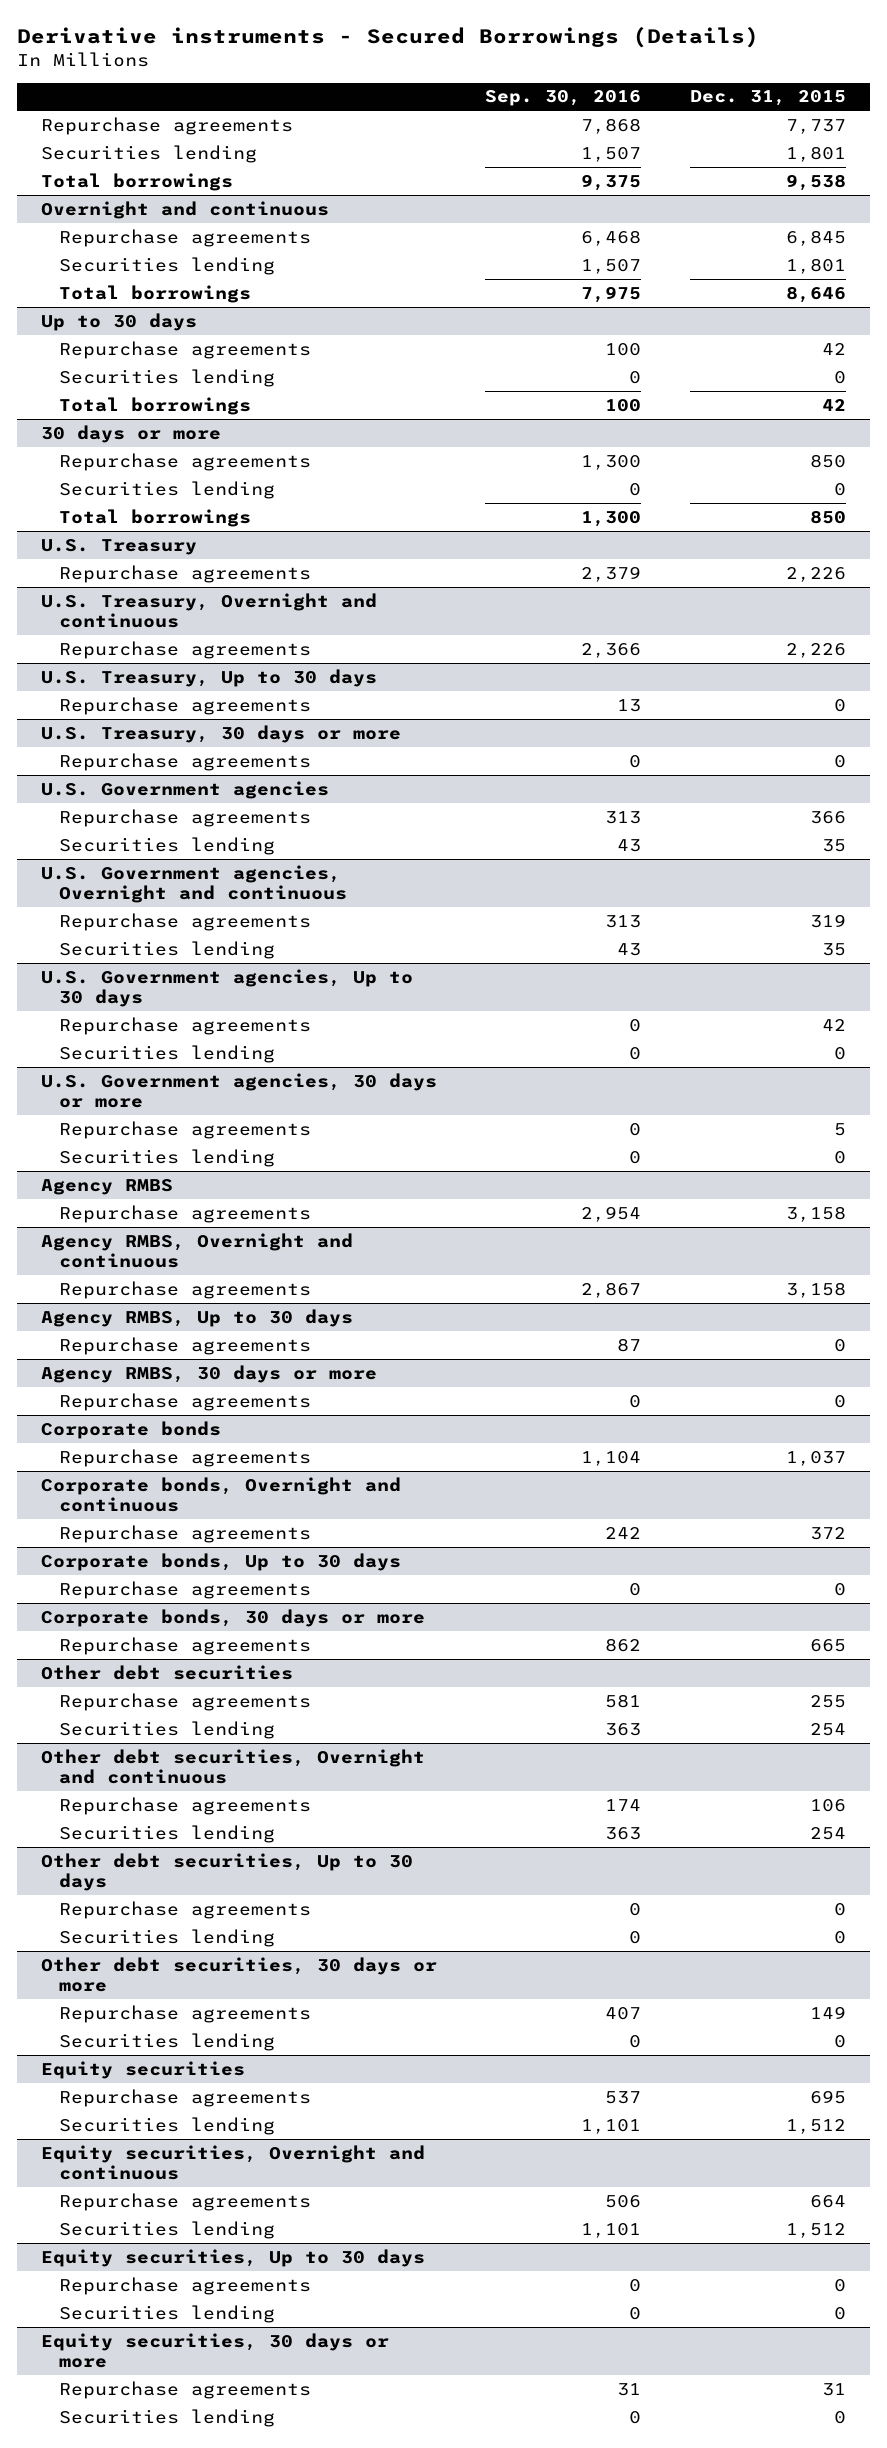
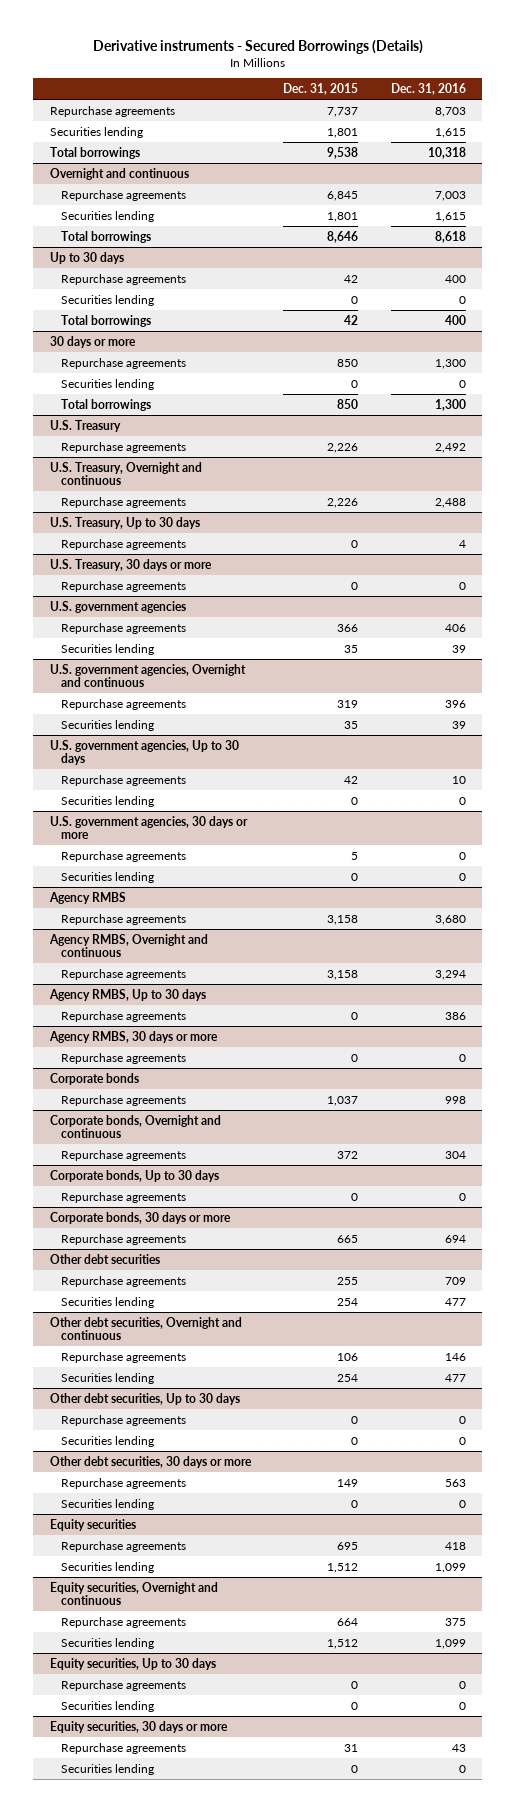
[485,90,642,107] Sep. 30, 2016 -> none
none -> [390,82,466,95] Dec. 31, 2016
[41,780,330,799] U.S. Government agencies -> [49,600,186,613] U.S. government agencies
[41,864,347,904] U.S. Government agencies, Overnight and continuous -> [49,663,246,688] U.S. government agencies, Overnight and continuous
[41,968,414,1008] U.S. Government agencies, Up to 30 days -> [49,739,239,766] U.S. government agencies, Up to 30 days
[41,1072,438,1109] U.S. Government agencies, 30 days or more -> [49,815,248,840] U.S. government agencies, 30 days or more

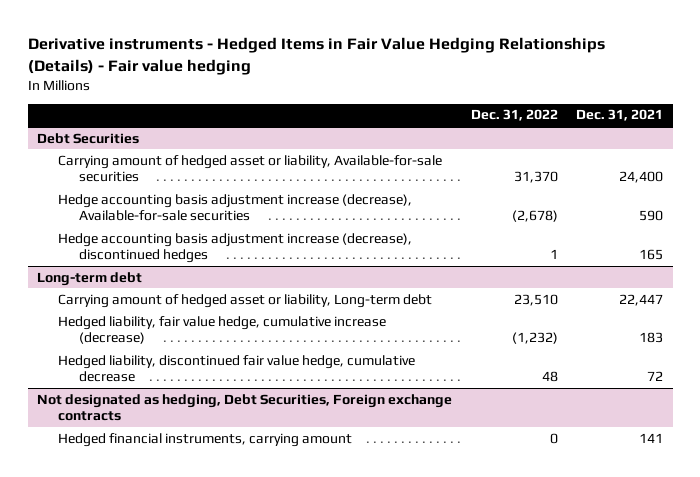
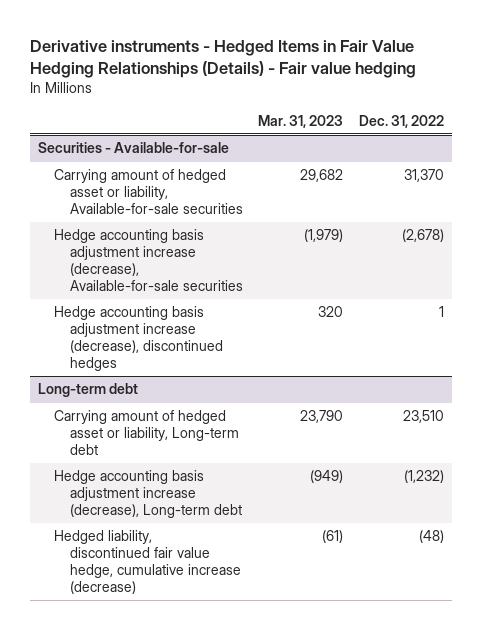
[576,109,664,122] Dec. 31, 2021 -> none
none -> [258,114,344,128] Mar. 31, 2023
[36,132,139,144] Debt Securities -> none
none -> [37,142,229,154] Securities - Available-for-sale
[36,393,452,422] Not designated as hedging, Debt Securities, Foreign exchange contracts -> none
[57,432,352,447] Hedged financial instruments, carrying amount -> none
[57,315,386,345] Hedged liability, fair value hedge, cumulative increase (decrease) -> [53,470,243,519] Hedge accounting basis adjustment increase (decrease), Long-term debt
[57,354,415,383] Hedged liability, discontinued fair value hedge, cumulative decrease -> [53,530,242,594] Hedged liability, discontinued fair value hedge, cumulative increase (decrease)
[541,371,558,383] 48 -> [418,530,444,544] (48)

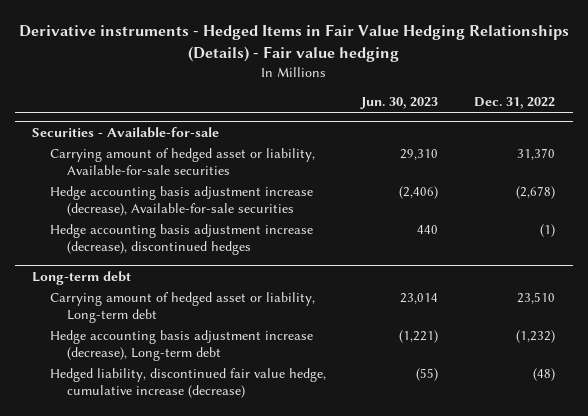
[258,114,344,128] Mar. 31, 2023 -> none
none -> [360,97,439,110] Jun. 30, 2023
[438,306,444,318] 1 -> [540,224,556,238] (1)

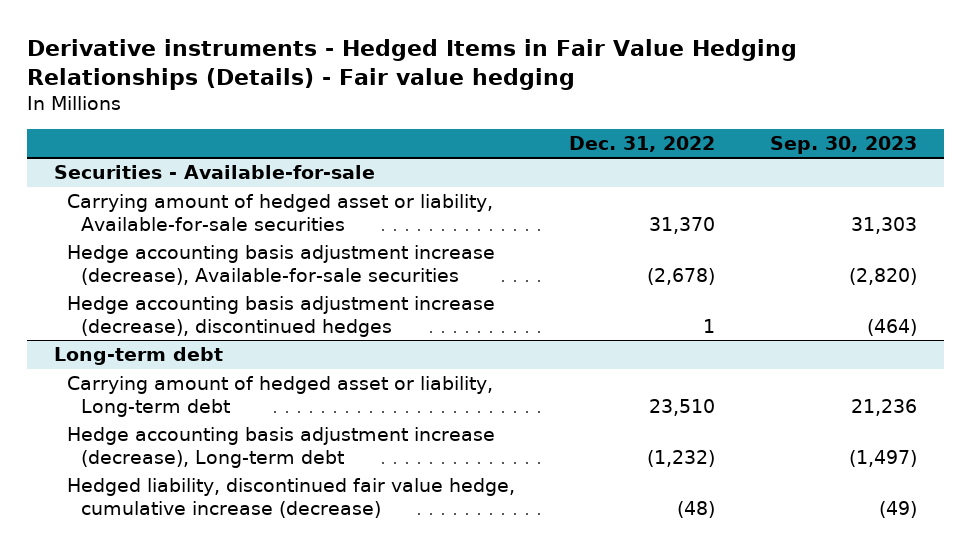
[360,97,439,110] Jun. 30, 2023 -> none
none -> [769,135,917,154] Sep. 30, 2023
[540,224,556,238] (1) -> [703,318,716,333] 1

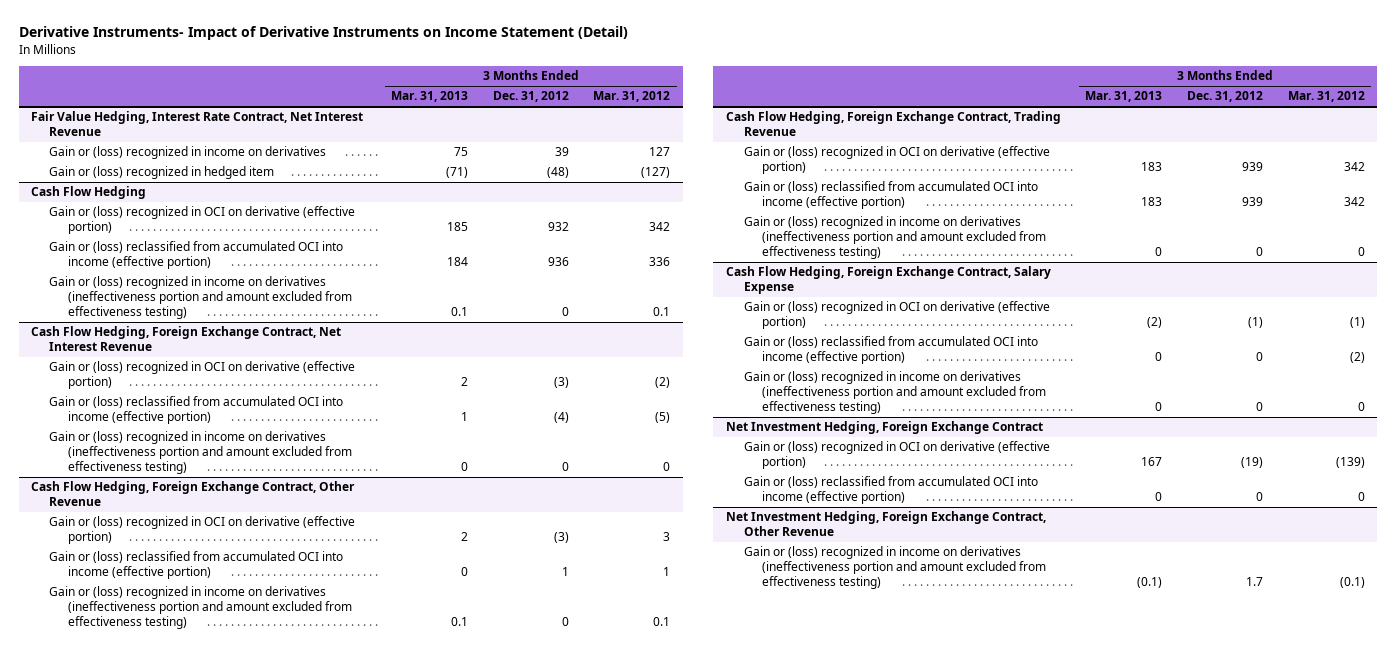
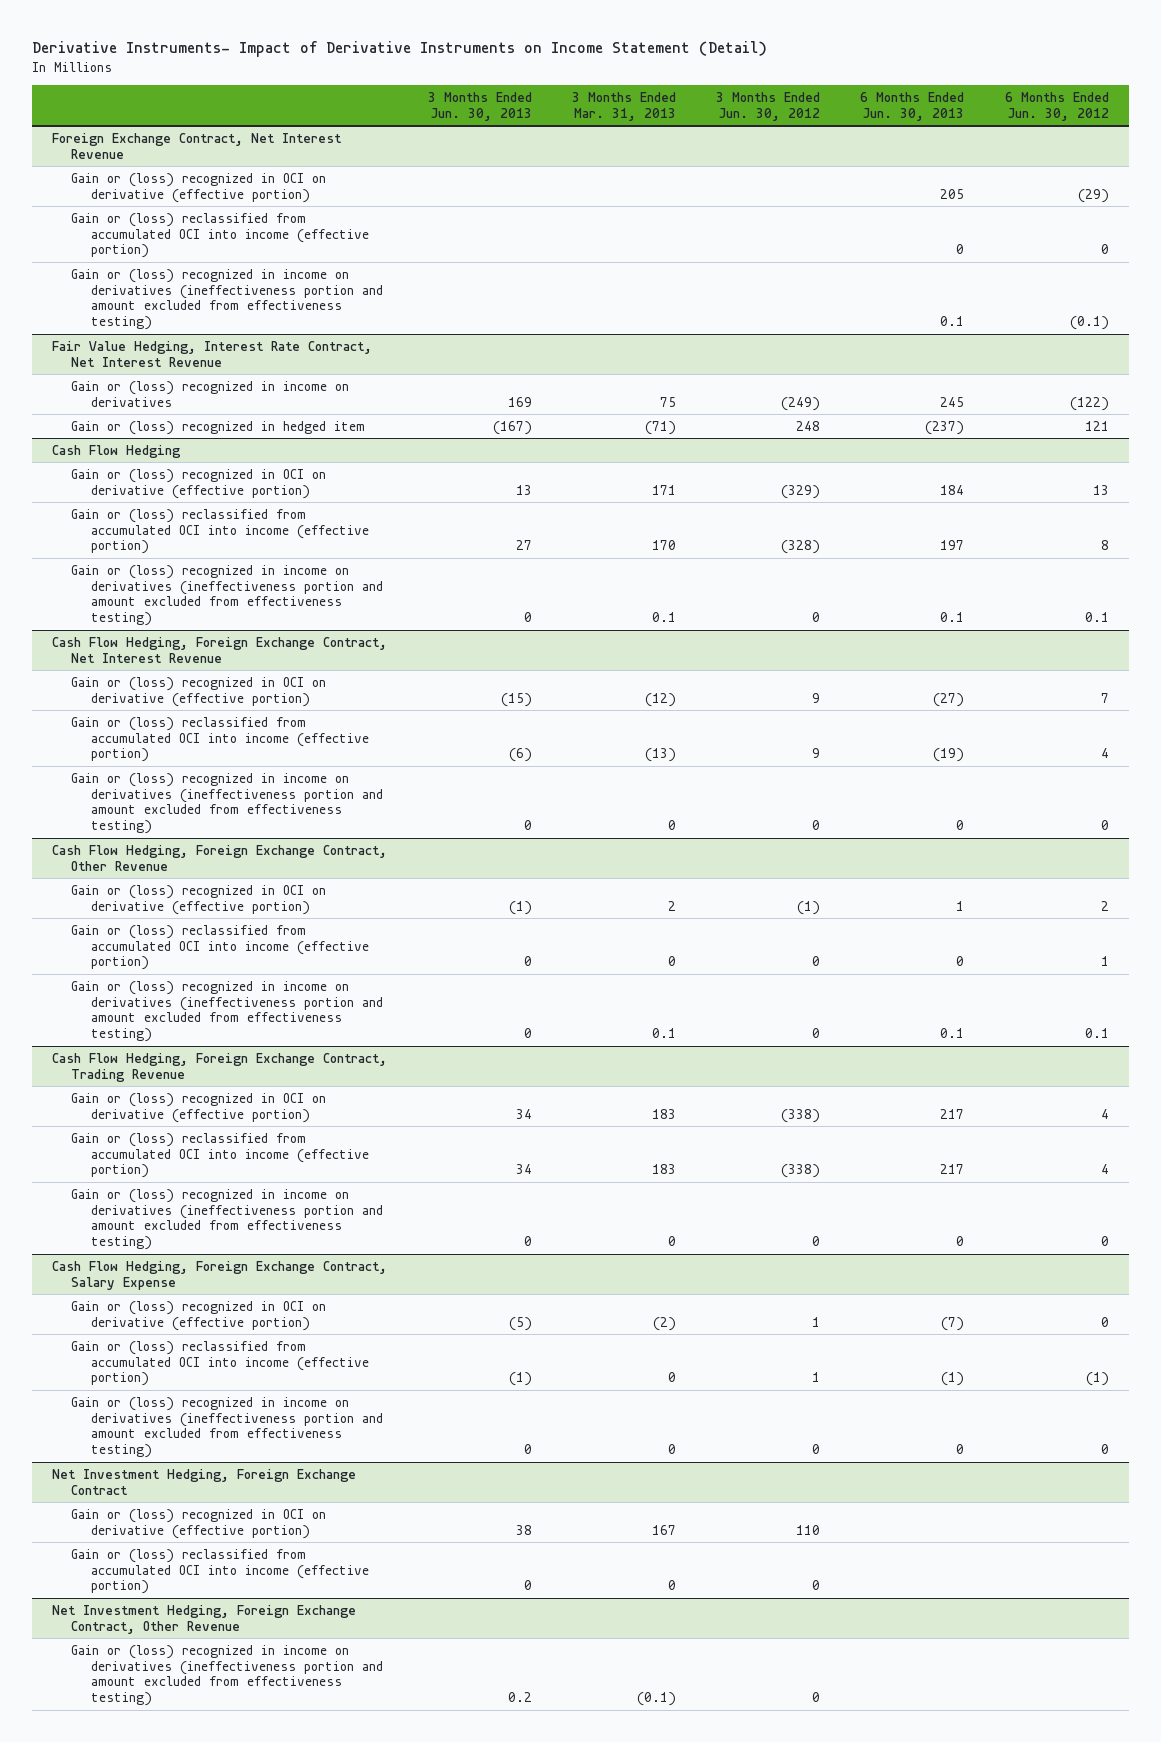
[492,91,569,103] Dec. 31, 2012 -> none
[593,91,671,103] Mar. 31, 2012 -> none
none -> [427,92,532,121] 3 Months Ended Jun. 30, 2013
none -> [716,92,821,121] 3 Months Ended Jun. 30, 2012
none -> [860,92,965,121] 6 Months Ended Jun. 30, 2013
none -> [1004,92,1109,121] 6 Months Ended Jun. 30, 2012
none -> [52,132,343,159] Foreign Exchange Contract, Net Interest Revenue
none -> [71,172,327,203] Gain or (loss) recognized in OCI on derivative (effective portion)
none -> [71,212,369,259] Gain or (loss) reclassified from accumulated OCI into income (effective portion)
none -> [71,268,383,331] Gain or (loss) recognized in income on derivatives (ineffectiveness portion and amount excluded from effectiveness testing)
[446,222,468,232] 185 -> [651,484,676,495] 171
[446,257,468,267] 184 -> [651,540,676,551] 170
[460,377,468,387] 2 -> [644,692,676,707] (12)
[460,412,468,422] 1 -> [644,748,676,763] (13)

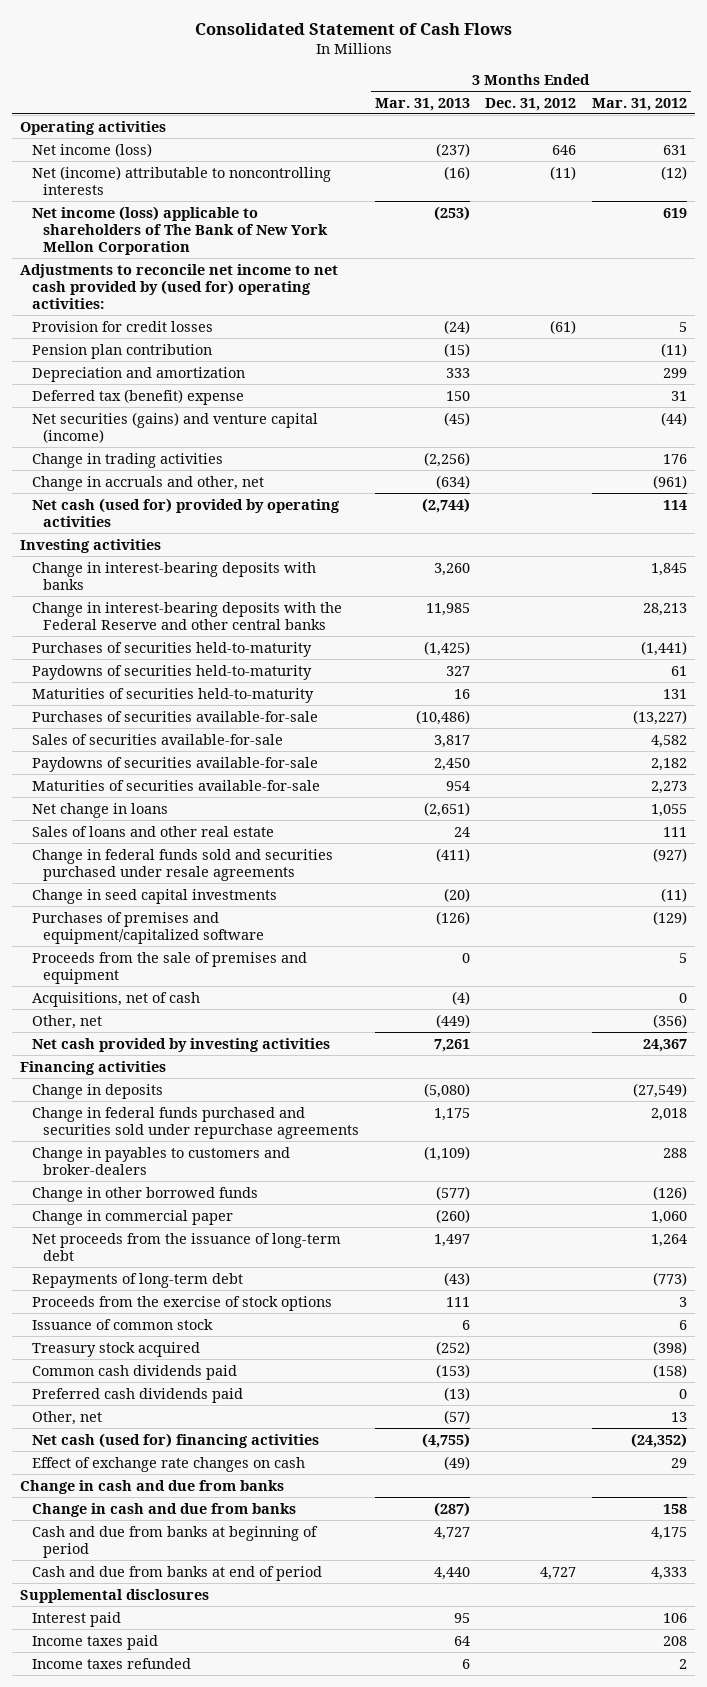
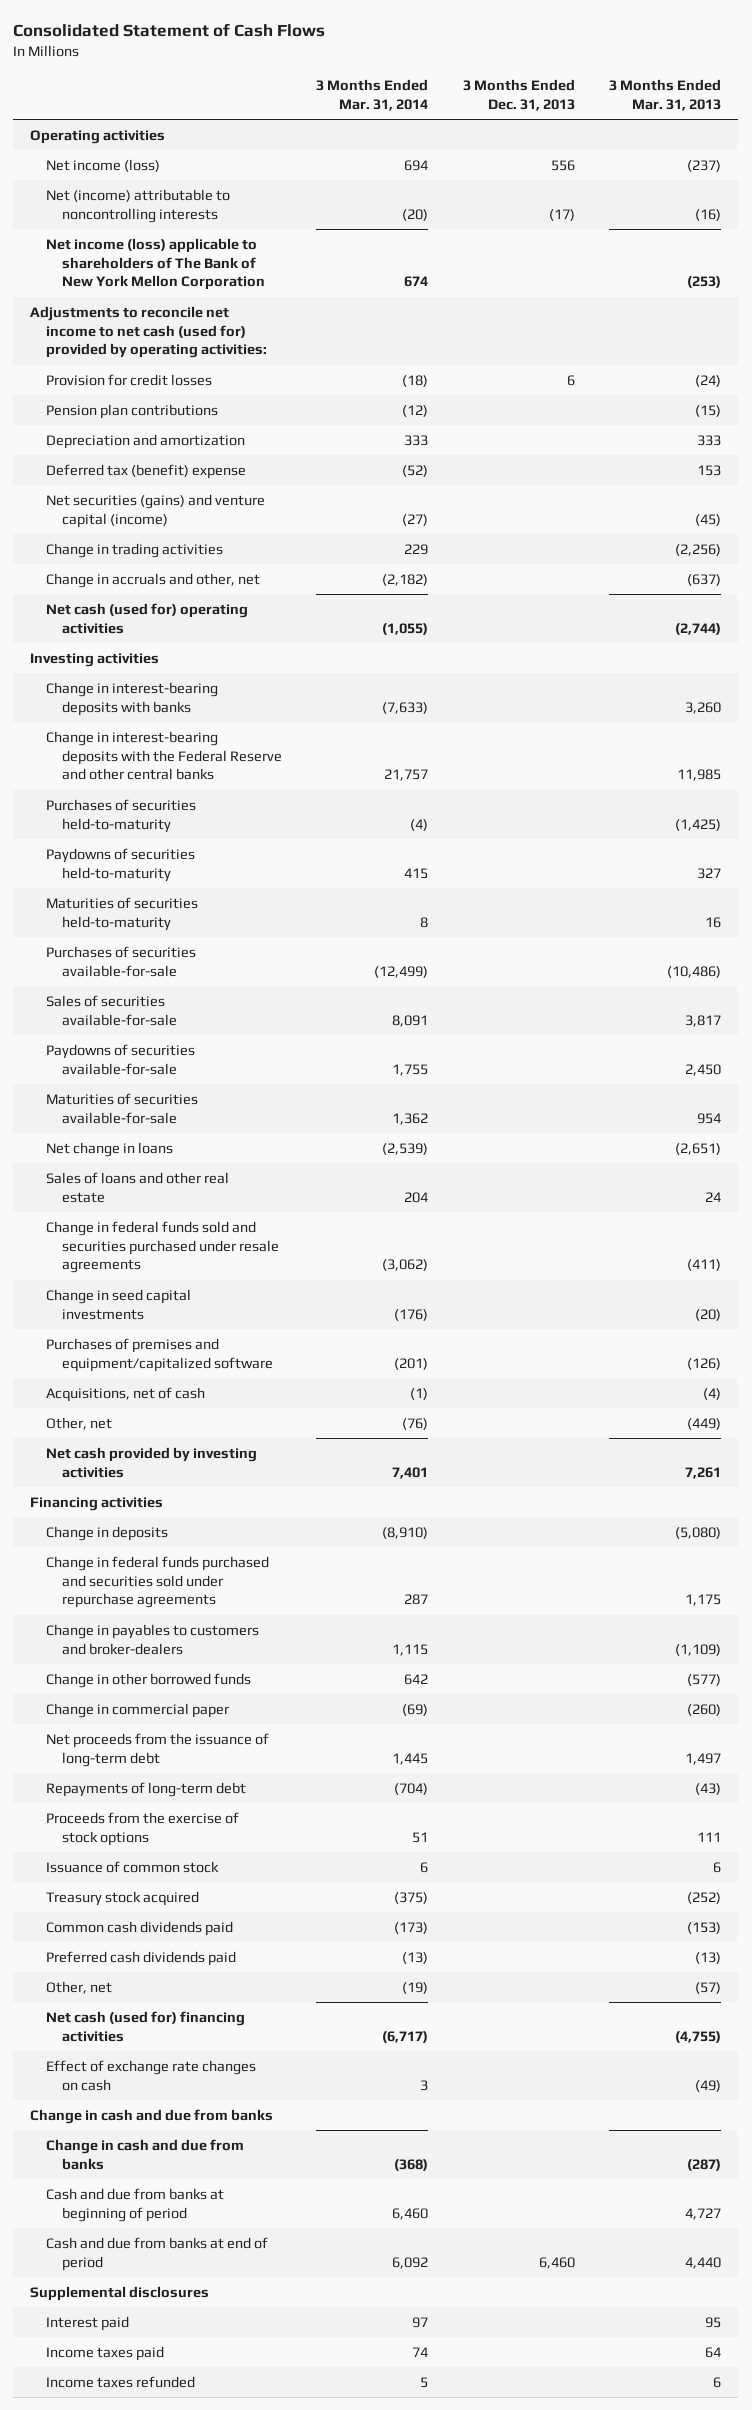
[485,97,577,111] Dec. 31, 2012 -> none
[591,97,687,111] Mar. 31, 2012 -> none
none -> [316,79,429,111] 3 Months Ended Mar. 31, 2014
none -> [462,79,575,111] 3 Months Ended Dec. 31, 2013
[20,263,339,309] Adjustments to reconcile net income to net cash provided by (used for) operating activities: -> [30,305,268,359] Adjustments to reconcile net income to net cash (used for) provided by operating activities:
[31,343,212,359] Pension plan contribution -> [46,403,219,419] Pension plan contributions
[445,390,470,401] 150 -> [697,464,722,476] 153
[435,474,470,489] (634) -> [687,573,722,586] (637)
[31,497,340,527] Net cash (used for) provided by operating activities -> [46,602,249,634] Net cash (used for) operating activities
[31,951,307,984] Proceeds from the sale of premises and equipment -> none

